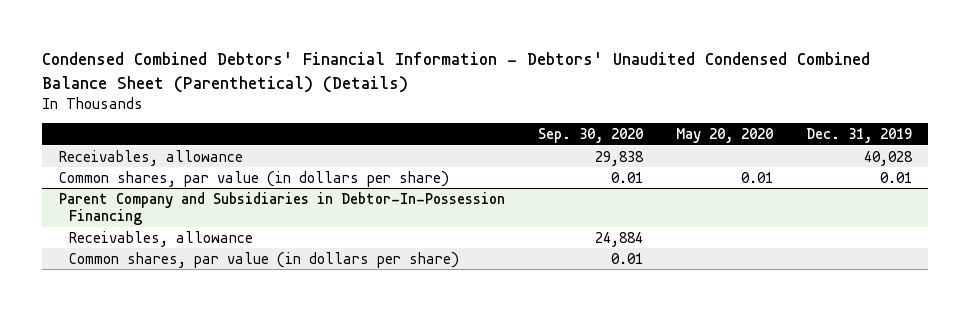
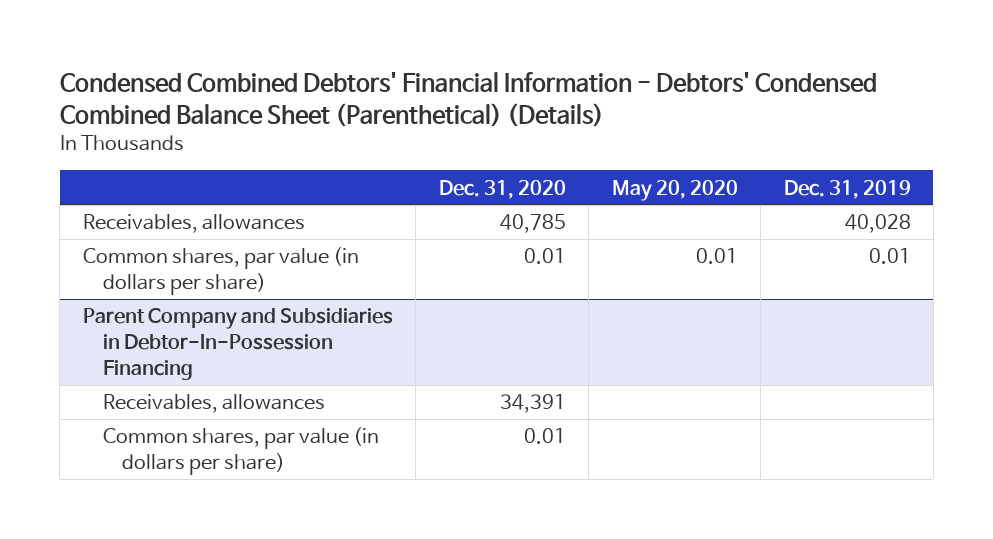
[42,52,871,93] Condensed Combined Debtors' Financial Information - Debtors' Unaudited Condensed Combined Balance Sheet (Parenthetical) (Details) -> [59,72,877,127] Condensed Combined Debtors' Financial Information - Debtors' Condensed Combined Balance Sheet (Parenthetical) (Details)
[537,128,643,144] Sep. 30, 2020 -> none
none -> [438,179,566,199] Dec. 31, 2020
[58,149,243,166] Receivables, allowance -> [82,214,305,234] Receivables, allowances
[69,230,254,247] Receivables, allowance -> [102,394,325,414] Receivables, allowances

